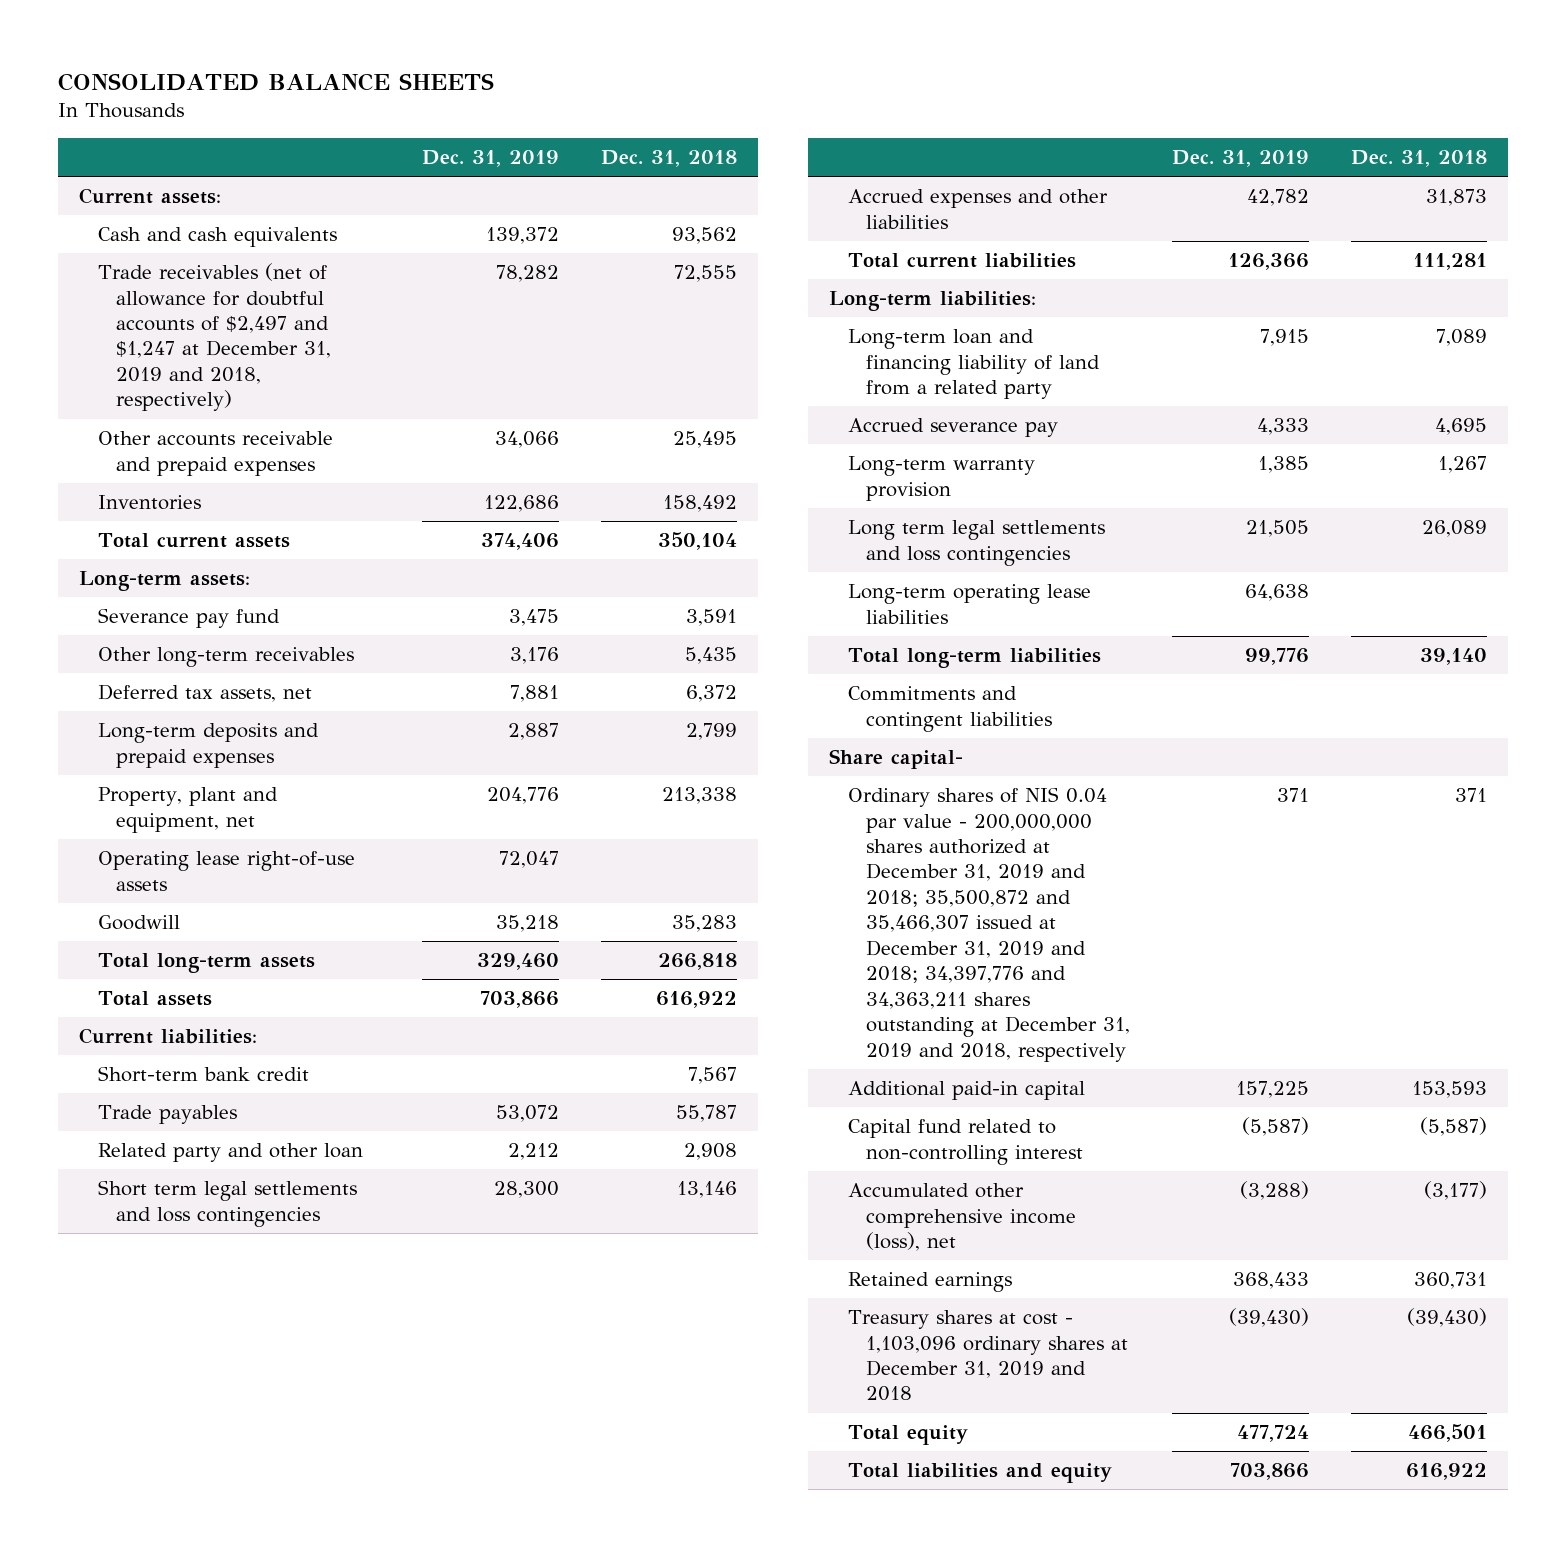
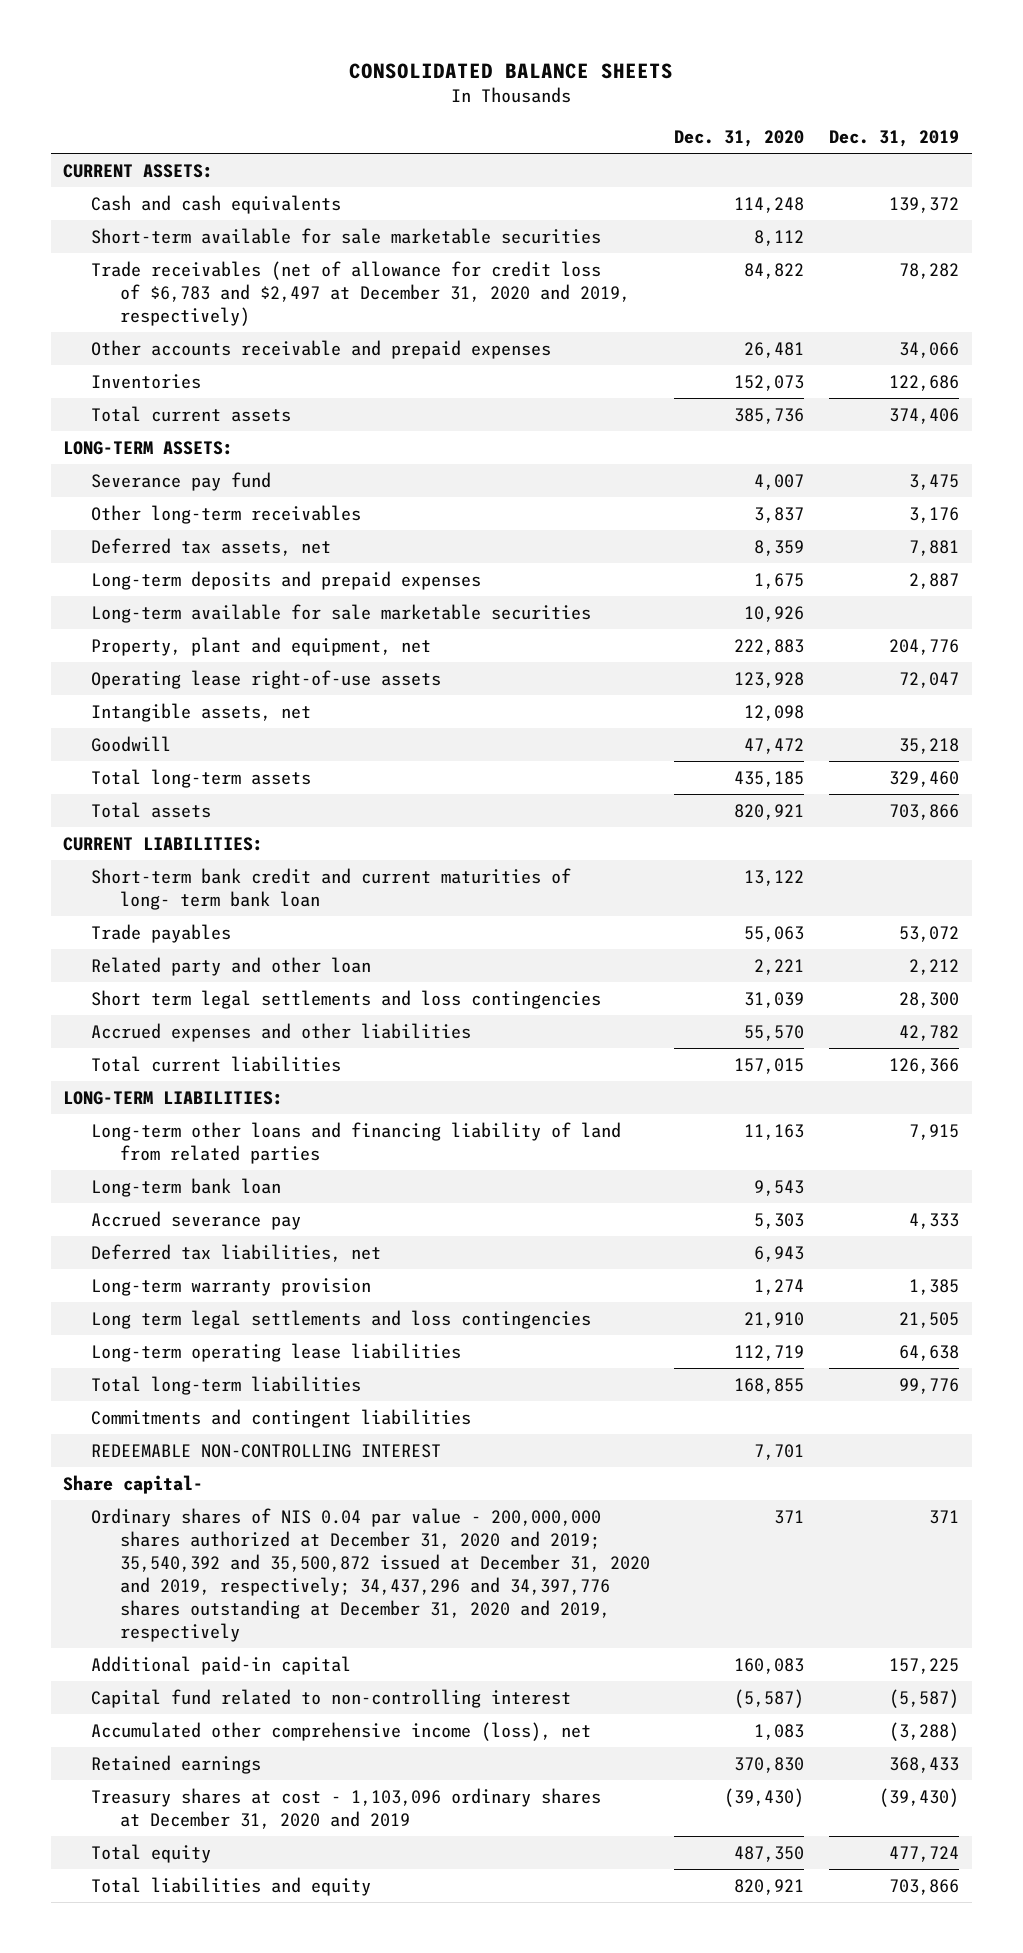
[600,149,737,167] Dec. 31, 2018 -> none
none -> [674,129,805,147] Dec. 31, 2020
[79,188,222,205] Current assets: -> [63,163,214,178] CURRENT ASSETS:
none -> [91,227,602,244] Short-term available for sale marketable securities
[97,263,331,412] Trade receivables (net of allowance for doubtful accounts of $2,497 and $1,247 at December 31, 2019 and 2018, respectively) -> [91,260,630,326] Trade receivables (net of allowance for credit loss of $6,783 and $2,497 at December 31, 2020 and 2019, respectively)
[79,571,251,592] Long-term assets: -> [63,440,234,455] LONG-TERM ASSETS:
none -> [91,603,592,623] Long-term available for sale marketable securities
none -> [91,702,312,722] Intangible assets, net
[79,1028,258,1045] Current liabilities: -> [63,836,264,851] CURRENT LIABILITIES:
[97,1066,309,1083] Short-term bank credit -> [91,867,572,910] Short-term bank credit and current maturities of long- term bank loan
[829,291,1037,312] Long-term liabilities: -> [63,1090,284,1105] LONG-TERM LIABILITIES:
[847,329,1101,400] Long-term loan and financing liability of land from a related party -> [91,1121,622,1164] Long-term other loans and financing liability of land from related parties
none -> [91,1177,282,1197] Long-term bank loan
none -> [91,1243,382,1262] Deferred tax liabilities, net
none -> [91,1443,442,1458] REDEEMABLE NON-CONTROLLING INTEREST
[847,787,1131,1062] Ordinary shares of NIS 0.04 par value - 200,000,000 shares authorized at December 31, 2019 and 2018; 35,500,872 and 35,466,307 issued at December 31, 2019 and 2018; 34,397,776 and 34,363,211 shares outstanding at December 31, 2019 and 2018, respectively -> [91,1507,650,1642] Ordinary shares of NIS 0.04 par value - 200,000,000 shares authorized at December 31, 2020 and 2019; 35,540,392 and 35,500,872 issued at December 31, 2020 and 2019, respectively; 34,437,296 and 34,397,776 shares outstanding at December 31, 2020 and 2019, respectively
[847,1310,1129,1402] Treasury shares at cost - 1,103,096 ordinary shares at December 31, 2019 and 2018 -> [91,1787,602,1829] Treasury shares at cost - 1,103,096 ordinary shares at December 31, 2020 and 2019

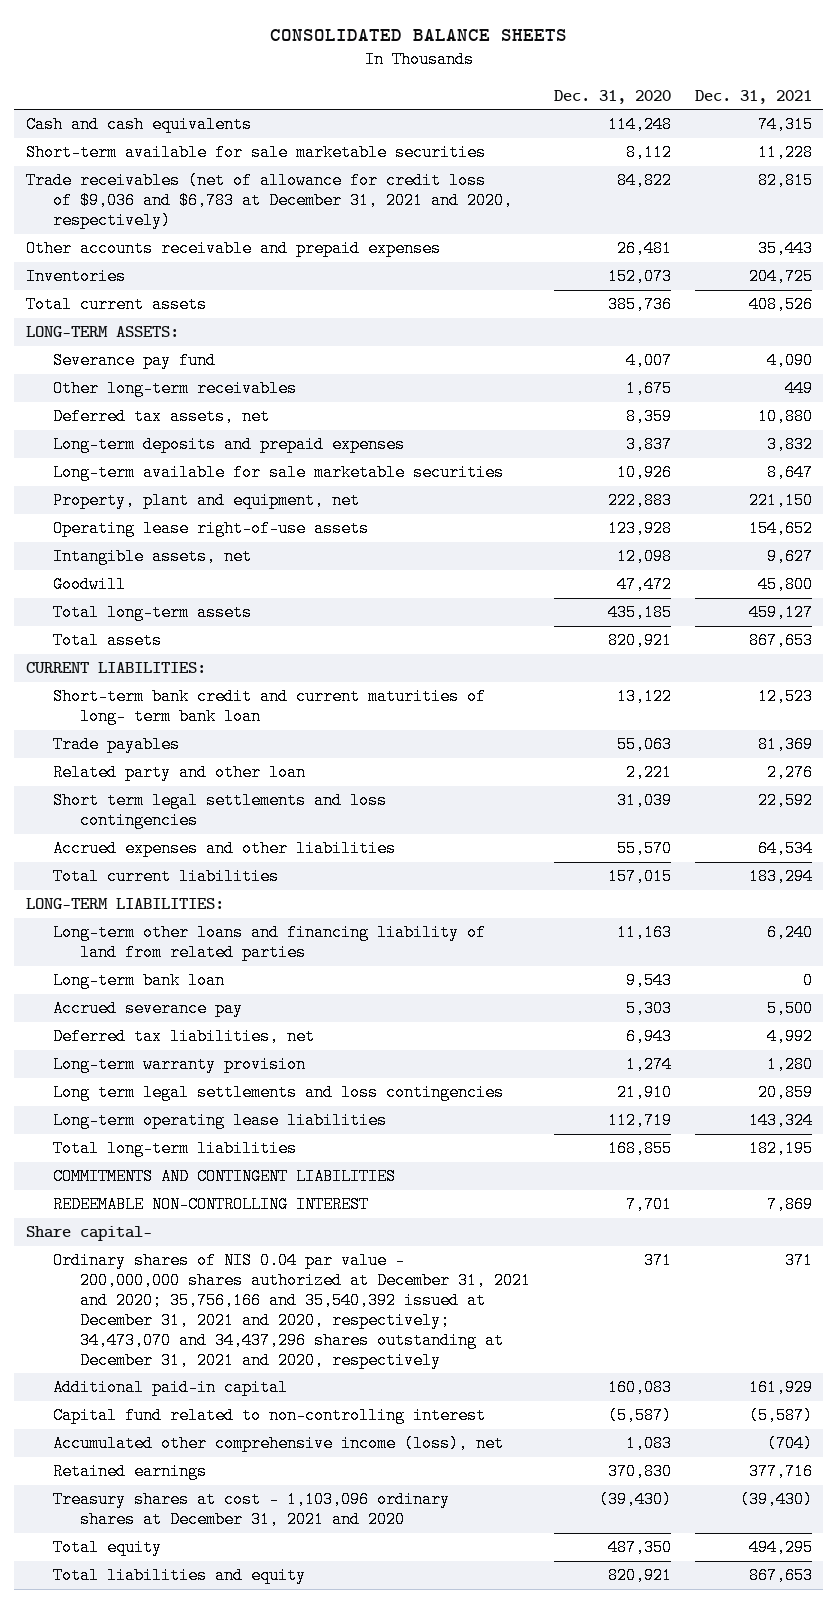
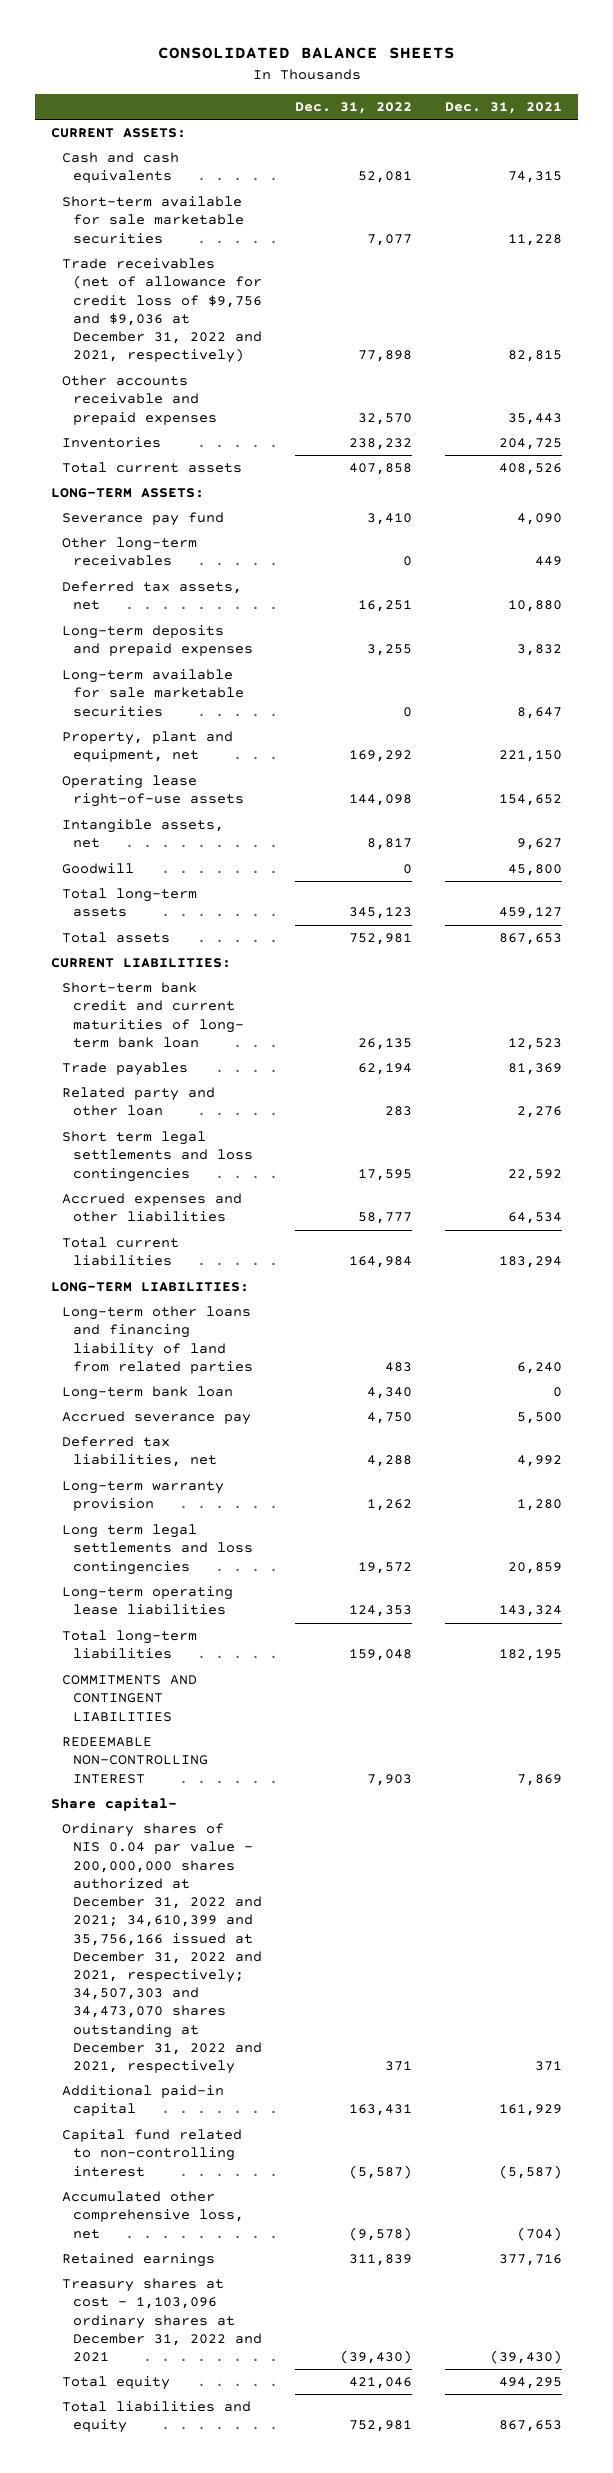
[553,89,671,104] Dec. 31, 2020 -> none
none -> [294,101,412,114] Dec. 31, 2022
none -> [51,128,187,139] CURRENT ASSETS:
[25,172,514,230] Trade receivables (net of allowance for credit loss of $9,036 and $6,783 at December 31, 2021 and 2020, respectively) -> [62,258,262,364] Trade receivables (net of allowance for credit loss of $9,756 and $9,036 at December 31, 2022 and 2021, respectively)
[53,1252,532,1369] Ordinary shares of NIS 0.04 par value - 200,000,000 shares authorized at December 31, 2021 and 2020; 35,756,166 and 35,540,392 issued at December 31, 2021 and 2020, respectively; 34,473,070 and 34,437,296 shares outstanding at December 31, 2021 and 2020, respectively -> [62,1823,262,2075] Ordinary shares of NIS 0.04 par value - 200,000,000 shares authorized at December 31, 2022 and 2021; 34,610,399 and 35,756,166 issued at December 31, 2022 and 2021, respectively; 34,507,303 and 34,473,070 shares outstanding at December 31, 2022 and 2021, respectively
[53,1435,505,1453] Accumulated other comprehensive income (loss), net -> [62,2191,244,2239] Accumulated other comprehensive loss, net
[53,1491,451,1529] Treasury shares at cost - 1,103,096 ordinary shares at December 31, 2021 and 2020 -> [62,2278,262,2363] Treasury shares at cost - 1,103,096 ordinary shares at December 31, 2022 and 2021

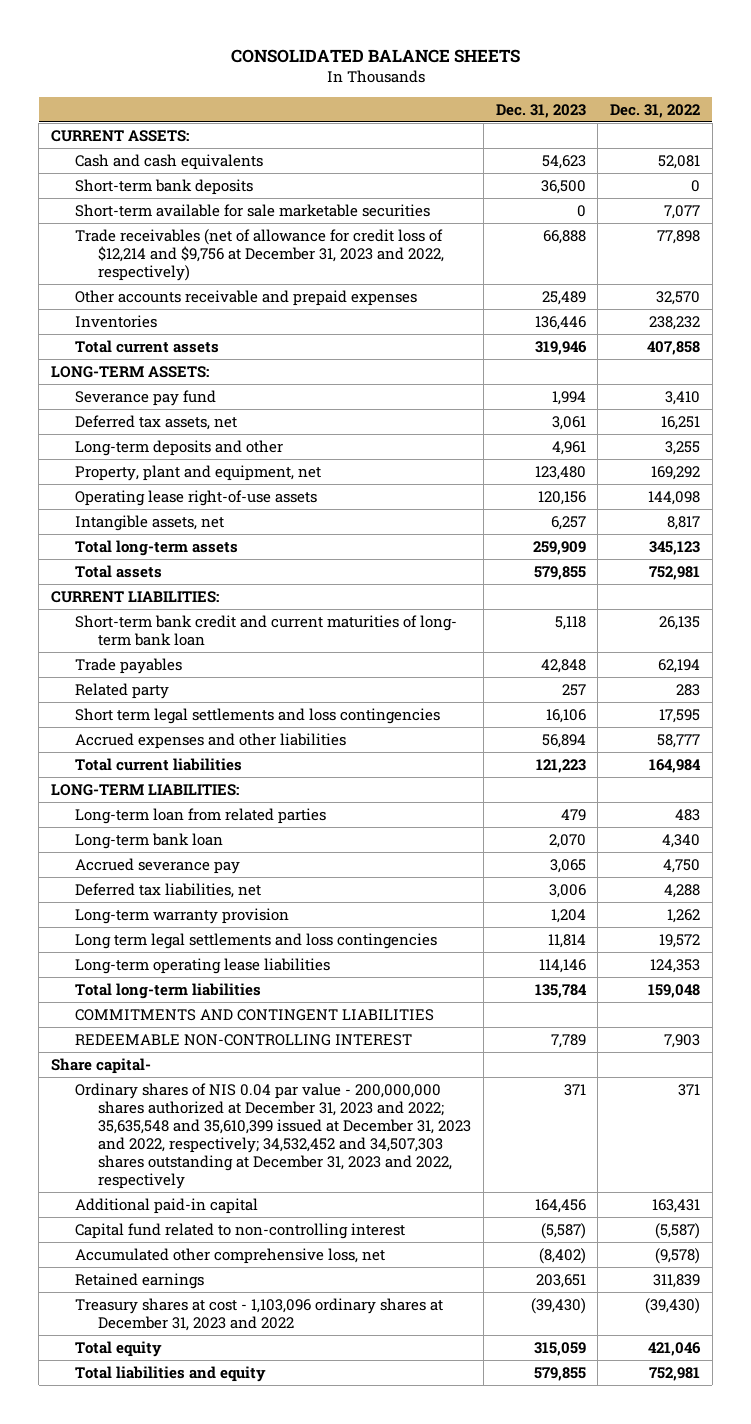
[444,101,562,114] Dec. 31, 2021 -> none
none -> [495,103,586,118] Dec. 31, 2023
none -> [74,178,253,195] Short-term bank deposits
[62,258,262,364] Trade receivables (net of allowance for credit loss of $9,756 and $9,036 at December 31, 2022 and 2021, respectively) -> [74,228,444,281] Trade receivables (net of allowance for credit loss of $12,214 and $9,756 at December 31, 2023 and 2022, respectively)
[62,537,198,567] Other long-term receivables -> none
[62,669,244,717] Long-term available for sale marketable securities -> none
[62,625,253,657] Long-term deposits and prepaid expenses -> [74,439,283,456] Long-term deposits and other
[62,863,135,875] Goodwill -> none
[62,1087,216,1117] Related party and other loan -> [74,682,169,699] Related party
[62,1306,253,1374] Long-term other loans and financing liability of land from related parties -> [74,807,326,824] Long-term loan from related parties
[62,1823,262,2075] Ordinary shares of NIS 0.04 par value - 200,000,000 shares authorized at December 31, 2022 and 2021; 34,610,399 and 35,756,166 issued at December 31, 2022 and 2021, respectively; 34,507,303 and 34,473,070 shares outstanding at December 31, 2022 and 2021, respectively -> [74,1082,471,1190] Ordinary shares of NIS 0.04 par value - 200,000,000 shares authorized at December 31, 2023 and 2022; 35,635,548 and 35,610,399 issued at December 31, 2023 and 2022, respectively; 34,532,452 and 34,507,303 shares outstanding at December 31, 2023 and 2022, respectively
[62,2278,262,2363] Treasury shares at cost - 1,103,096 ordinary shares at December 31, 2022 and 2021 -> [74,1297,443,1331] Treasury shares at cost - 1,103,096 ordinary shares at December 31, 2023 and 2022

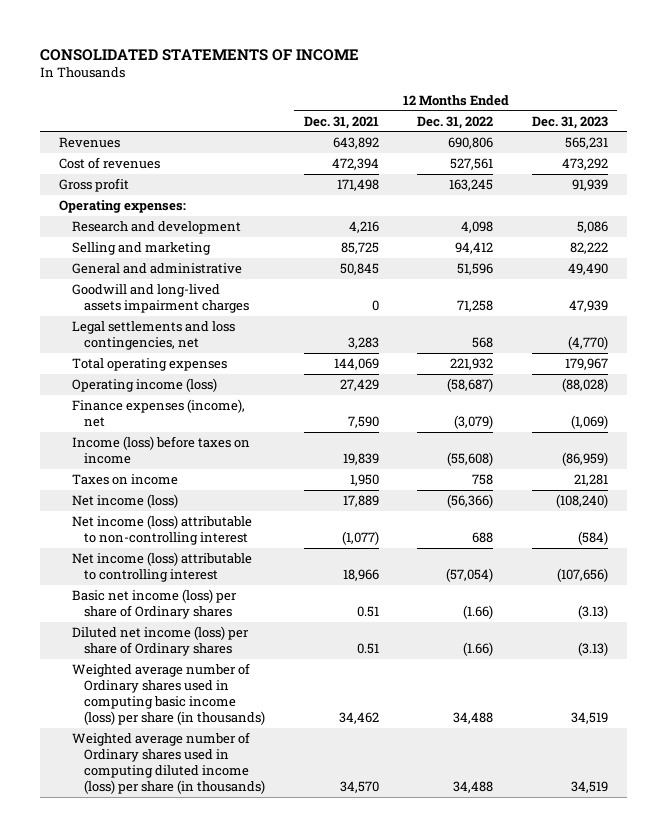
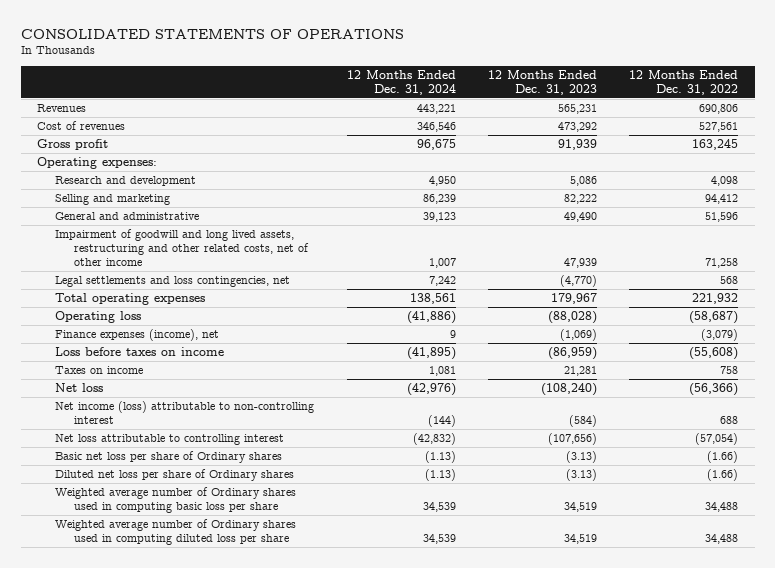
[39,48,359,61] CONSOLIDATED STATEMENTS OF INCOME -> [20,28,404,39] CONSOLIDATED STATEMENTS OF OPERATIONS
[303,115,379,129] Dec. 31, 2021 -> none
none -> [346,69,456,95] 12 Months Ended Dec. 31, 2024
[71,283,250,314] Goodwill and long-lived assets impairment charges -> [55,228,309,266] Impairment of goodwill and long lived assets, restructuring and other related costs, net of other income
[71,377,217,392] Operating income (loss) -> [55,310,142,323] Operating loss
[71,435,250,465] Income (loss) before taxes on income -> [55,346,225,356] Loss before taxes on income
[71,493,178,508] Net income (loss) -> [55,382,104,392] Net loss
[71,551,252,583] Net income (loss) attributable to controlling interest -> [55,433,285,445] Net loss attributable to controlling interest
[71,588,237,620] Basic net income (loss) per share of Ordinary shares -> [55,450,283,463] Basic net loss per share of Ordinary shares
[71,625,249,657] Diluted net income (loss) per share of Ordinary shares -> [55,468,295,481] Diluted net loss per share of Ordinary shares
[71,662,266,726] Weighted average number of Ordinary shares used in computing basic income (loss) per share (in thousands) -> [55,486,297,513] Weighted average number of Ordinary shares used in computing basic loss per share
[71,731,266,795] Weighted average number of Ordinary shares used in computing diluted income (loss) per share (in thousands) -> [55,518,297,545] Weighted average number of Ordinary shares used in computing diluted loss per share

